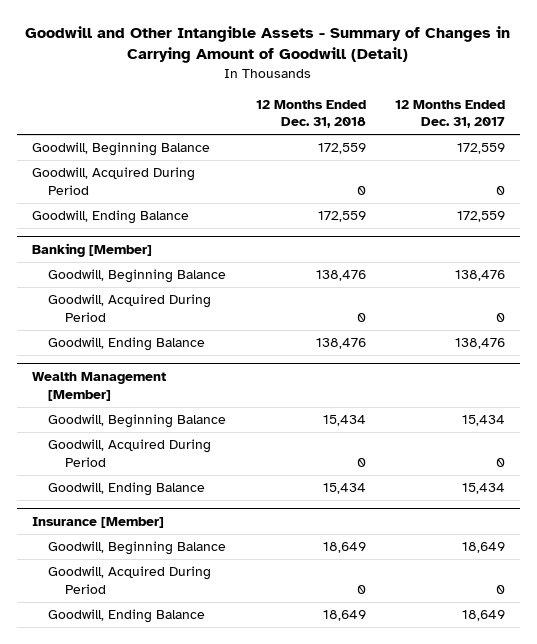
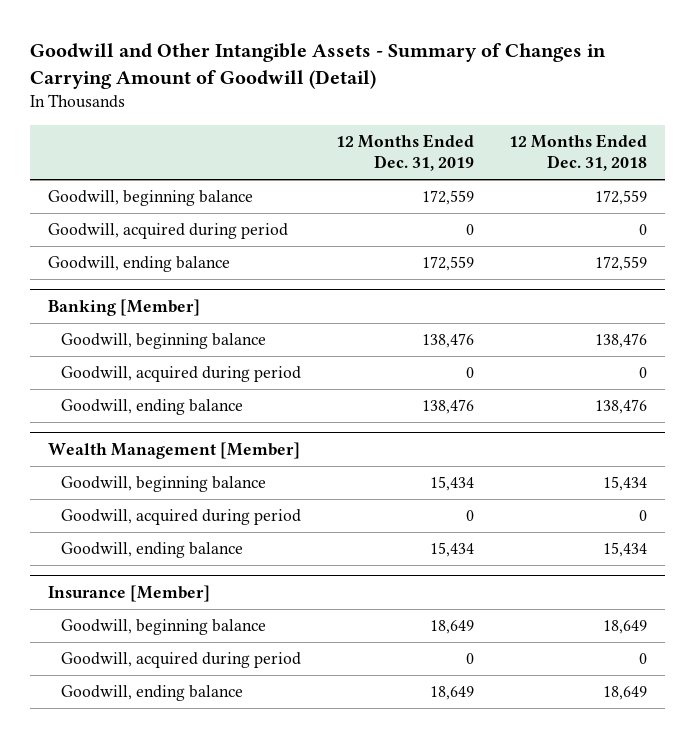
[395,99,506,129] 12 Months Ended Dec. 31, 2017 -> none
none -> [336,133,475,172] 12 Months Ended Dec. 31, 2019
[31,142,210,157] Goodwill, Beginning Balance -> [47,190,253,207] Goodwill, beginning balance
[31,167,195,195] Goodwill, Acquired During Period -> [47,223,288,240] Goodwill, acquired during period
[31,210,189,225] Goodwill, Ending Balance -> [47,256,230,273] Goodwill, ending balance
[48,269,227,284] Goodwill, Beginning Balance -> [61,333,267,350] Goodwill, beginning balance
[48,294,212,322] Goodwill, Acquired During Period -> [61,366,302,383] Goodwill, acquired during period
[48,337,206,352] Goodwill, Ending Balance -> [61,399,244,416] Goodwill, ending balance
[48,414,227,429] Goodwill, Beginning Balance -> [61,476,267,493] Goodwill, beginning balance
[48,439,212,467] Goodwill, Acquired During Period -> [61,509,302,526] Goodwill, acquired during period
[48,482,206,497] Goodwill, Ending Balance -> [61,542,244,559] Goodwill, ending balance
[48,541,227,556] Goodwill, Beginning Balance -> [61,619,267,636] Goodwill, beginning balance
[48,566,212,594] Goodwill, Acquired During Period -> [61,652,302,669] Goodwill, acquired during period
[48,609,206,624] Goodwill, Ending Balance -> [61,685,244,702] Goodwill, ending balance

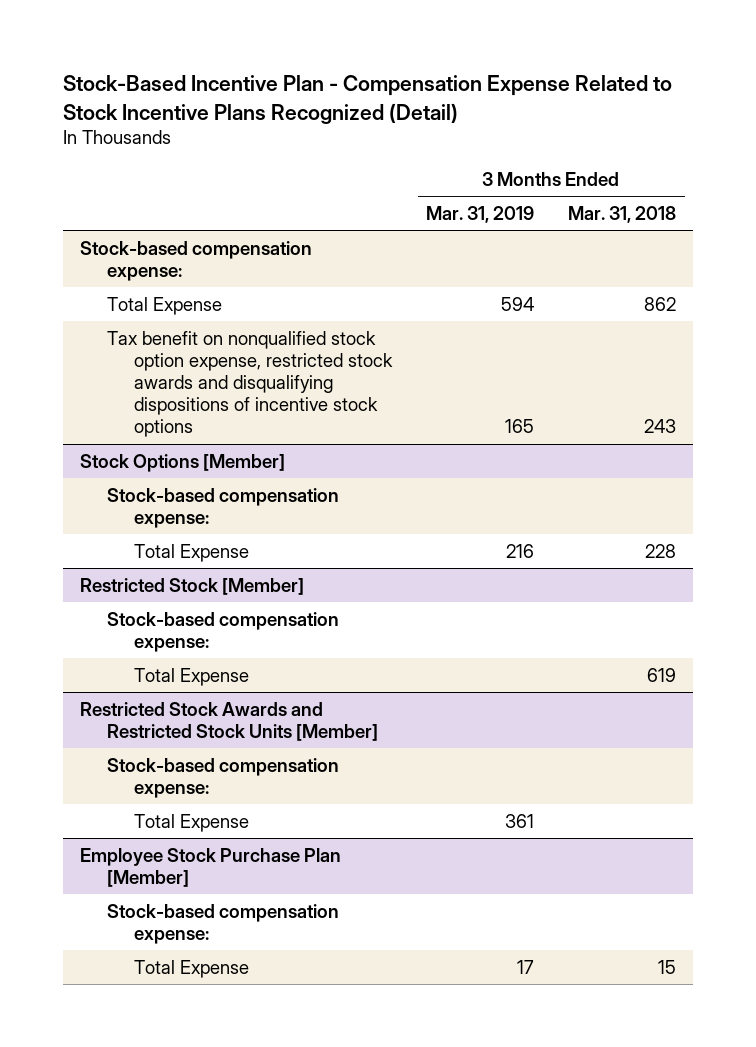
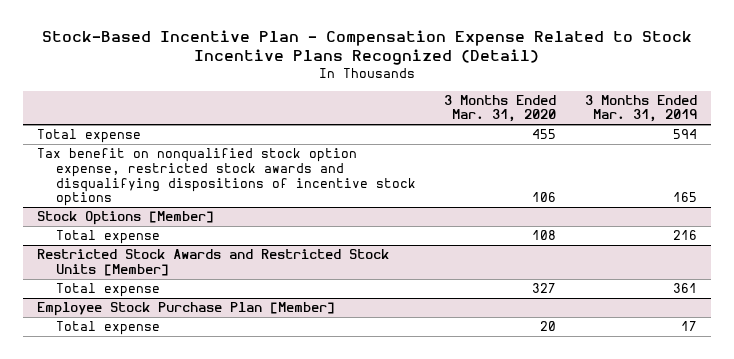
[568,205,677,223] Mar. 31, 2018 -> none
none -> [444,94,557,123] 3 Months Ended Mar. 31, 2020
[79,240,312,281] Stock-based compensation expense: -> none
[107,296,223,315] Total Expense -> [37,129,142,144] Total expense
[107,487,340,528] Stock-based compensation expense: -> none
[79,577,304,595] Restricted Stock [Member] -> none
[107,611,340,652] Stock-based compensation expense: -> none
[134,667,250,686] Total Expense -> none
[134,543,250,562] Total Expense -> [55,230,160,245] Total expense
[107,757,340,798] Stock-based compensation expense: -> none
[134,813,250,832] Total Expense -> [55,283,160,298] Total expense
[107,903,340,944] Stock-based compensation expense: -> none
[134,959,250,978] Total Expense -> [55,321,160,336] Total expense

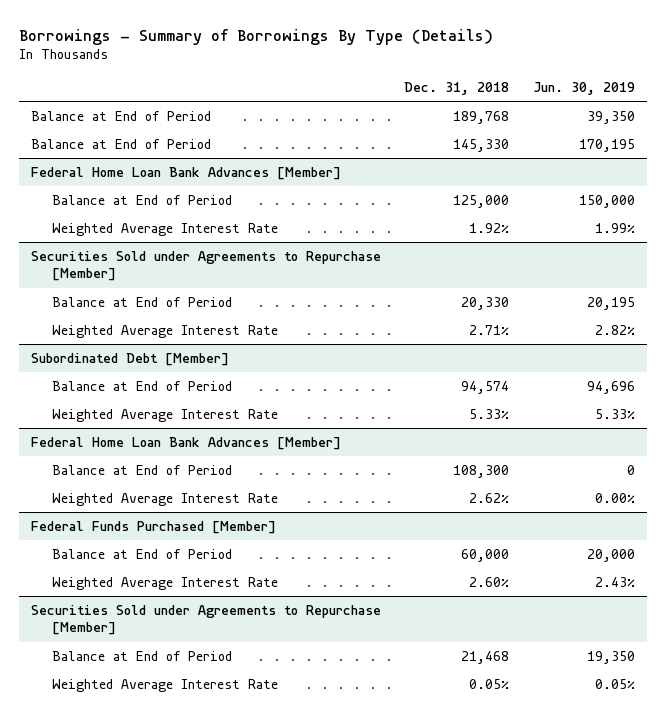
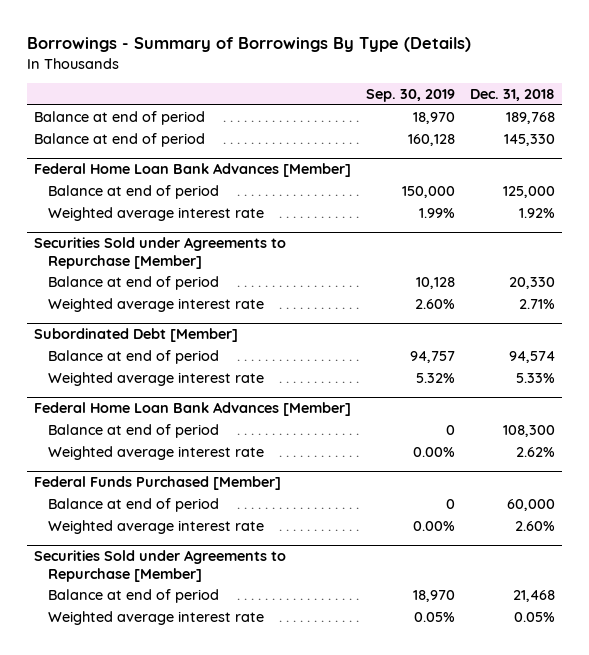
[532,82,635,96] Jun. 30, 2019 -> none
none -> [366,89,456,103] Sep. 30, 2019
[30,110,211,121] Balance at End of Period -> [34,110,206,125] Balance at end of period
[30,138,211,149] Balance at End of Period -> [34,132,206,147] Balance at end of period
[51,194,232,205] Balance at End of Period -> [48,184,220,199] Balance at end of period
[51,222,278,236] Weighted Average Interest Rate -> [48,206,265,221] Weighted average interest rate
[51,296,232,307] Balance at End of Period -> [48,275,220,290] Balance at end of period
[51,324,278,338] Weighted Average Interest Rate -> [48,297,265,312] Weighted average interest rate
[51,380,232,391] Balance at End of Period -> [48,349,220,364] Balance at end of period
[51,408,278,422] Weighted Average Interest Rate -> [48,371,265,386] Weighted average interest rate
[51,464,232,475] Balance at End of Period -> [48,423,220,438] Balance at end of period
[51,492,278,506] Weighted Average Interest Rate -> [48,445,265,460] Weighted average interest rate
[51,548,232,559] Balance at End of Period -> [48,497,220,512] Balance at end of period
[51,576,278,590] Weighted Average Interest Rate -> [48,519,265,534] Weighted average interest rate
[51,650,232,661] Balance at End of Period -> [48,588,220,603] Balance at end of period
[51,678,278,692] Weighted Average Interest Rate -> [48,610,265,625] Weighted average interest rate

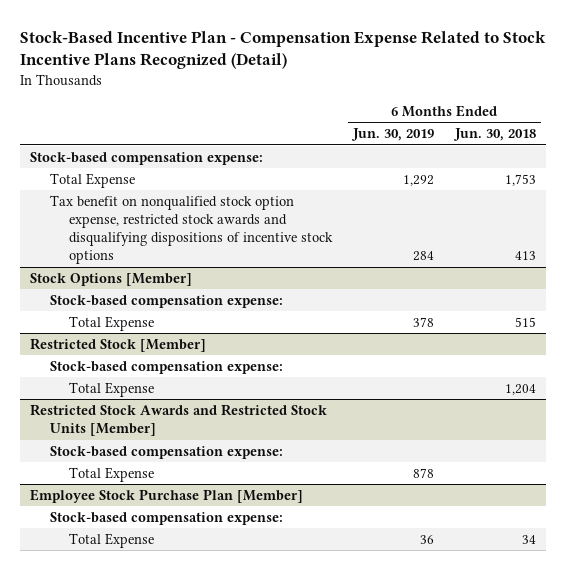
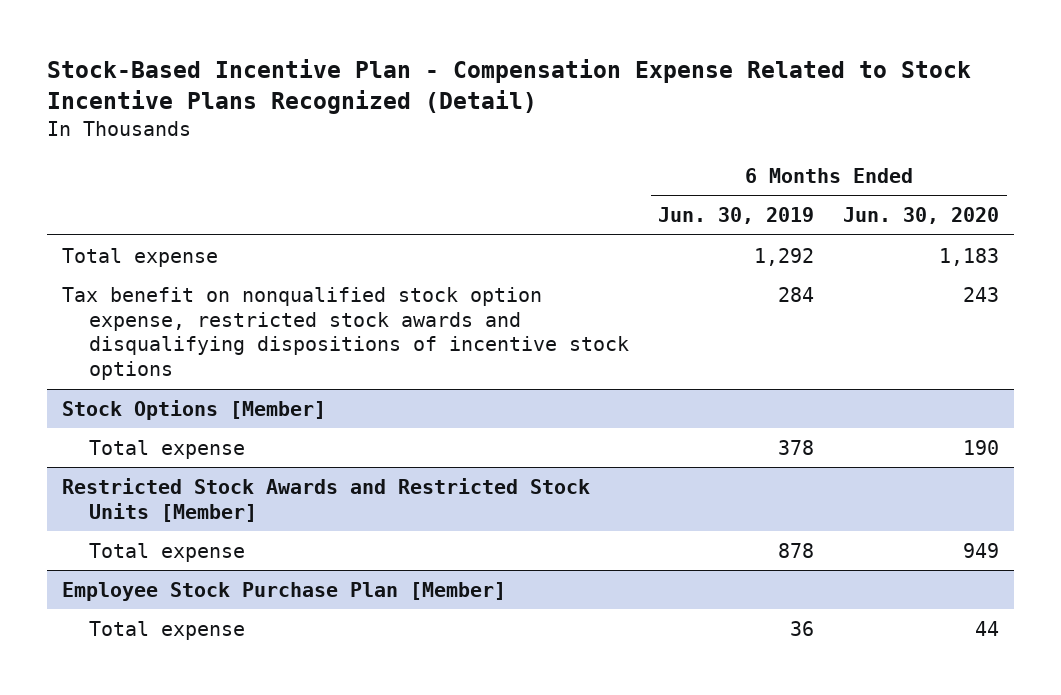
[452,128,536,142] Jun. 30, 2018 -> none
none -> [843,207,1000,225] Jun. 30, 2020
[30,152,264,166] Stock-based compensation expense: -> none
[49,173,135,189] Total Expense -> [61,247,218,267] Total expense
[49,295,283,309] Stock-based compensation expense: -> none
[30,338,207,353] Restricted Stock [Member] -> none
[49,361,283,375] Stock-based compensation expense: -> none
[68,382,154,398] Total Expense -> none
[68,316,154,332] Total Expense -> [88,439,245,459] Total expense
[49,446,283,460] Stock-based compensation expense: -> none
[68,467,154,483] Total Expense -> [88,542,245,562] Total expense
[49,512,283,526] Stock-based compensation expense: -> none
[68,533,154,549] Total Expense -> [88,620,245,640] Total expense

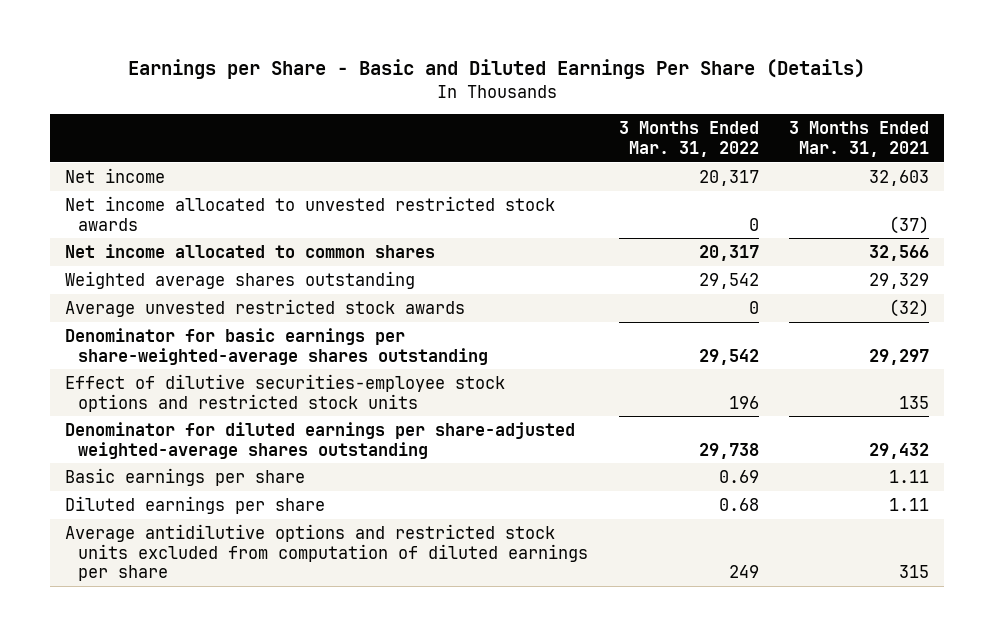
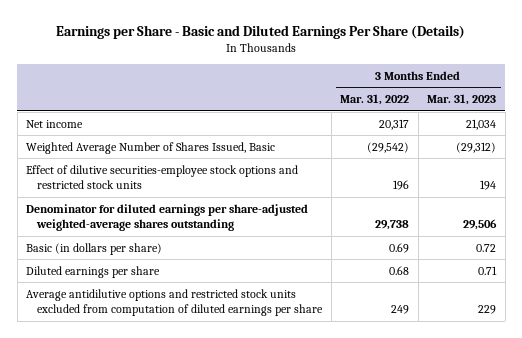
[788,121,929,157] 3 Months Ended Mar. 31, 2021 -> none
none -> [427,94,497,106] Mar. 31, 2023
[64,195,555,231] Net income allocated to unvested restricted stock awards -> none
[64,243,435,258] Net income allocated to common shares -> none
[64,298,465,317] Average unvested restricted stock awards -> none
[64,327,489,365] Denominator for basic earnings per share-weighted-average shares outstanding -> none
[64,270,415,289] Weighted average shares outstanding -> [26,141,276,154] Weighted Average Number of Shares Issued, Basic
[698,272,759,289] 29,542 -> [367,141,410,153] (29,542)
[64,467,305,486] Basic earnings per share -> [26,242,163,255] Basic (in dollars per share)

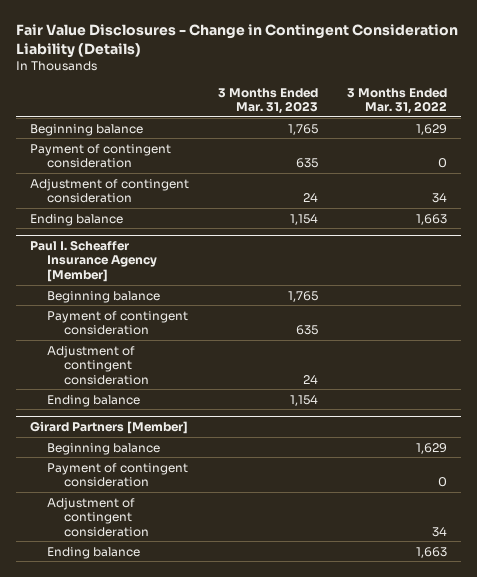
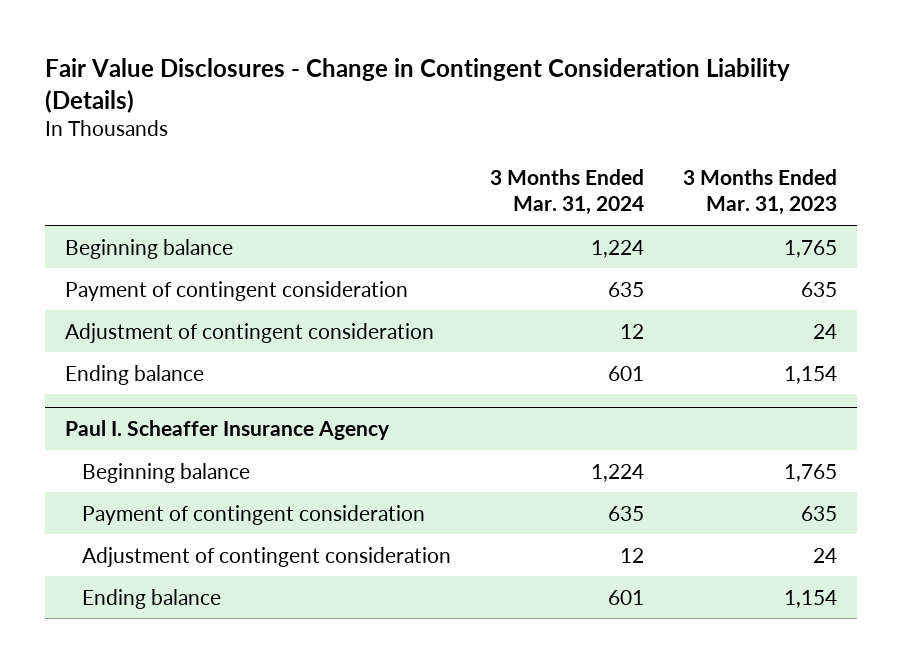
[346,87,447,115] 3 Months Ended Mar. 31, 2022 -> none
none -> [490,169,645,216] 3 Months Ended Mar. 31, 2024
[30,239,158,282] Paul I. Scheaffer Insurance Agency [Member] -> [64,419,390,440] Paul I. Scheaffer Insurance Agency
[30,420,189,434] Girard Partners [Member] -> none
[47,442,161,455] Beginning balance -> none
[47,462,189,488] Payment of contingent consideration -> none
[47,497,149,537] Adjustment of contingent consideration -> none
[47,546,141,559] Ending balance -> none

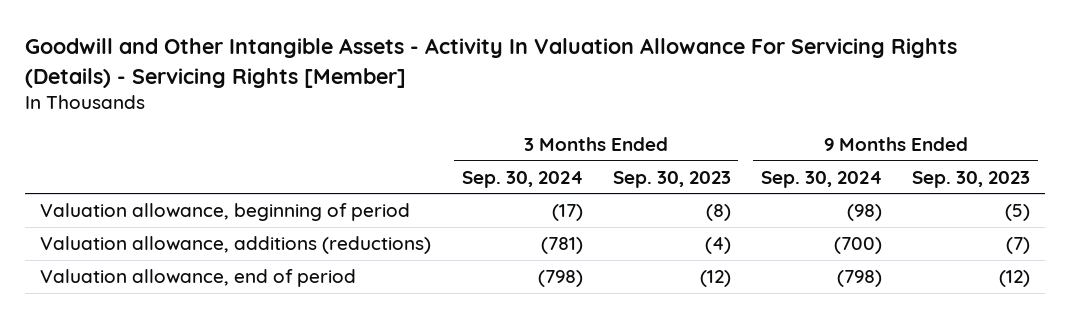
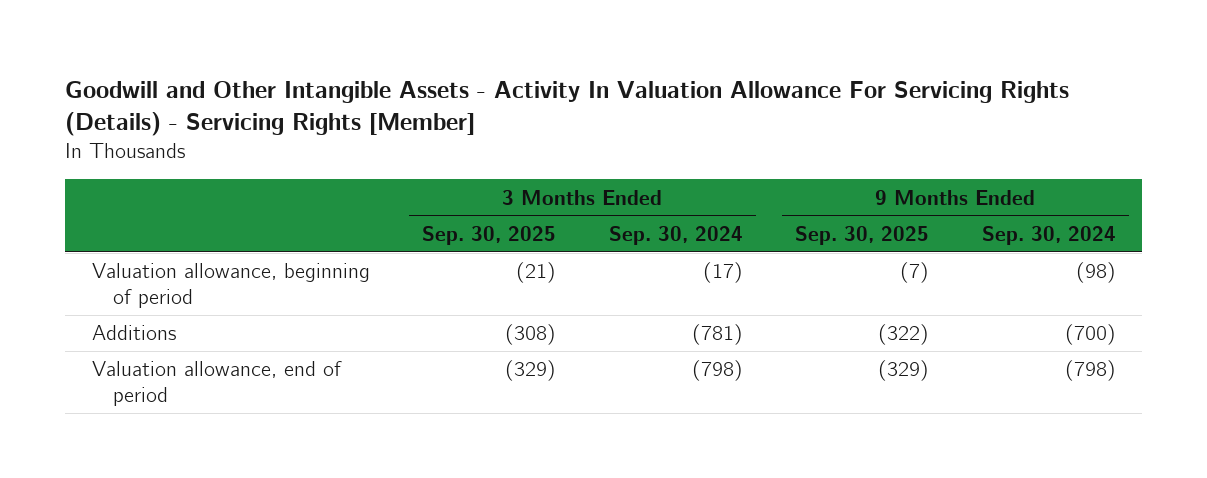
[612,170,731,188] Sep. 30, 2023 -> none
[912,170,1031,188] Sep. 30, 2023 -> none
none -> [422,226,557,246] Sep. 30, 2025
none -> [795,226,930,246] Sep. 30, 2025
[40,236,432,255] Valuation allowance, additions (reductions) -> [91,325,176,341] Additions

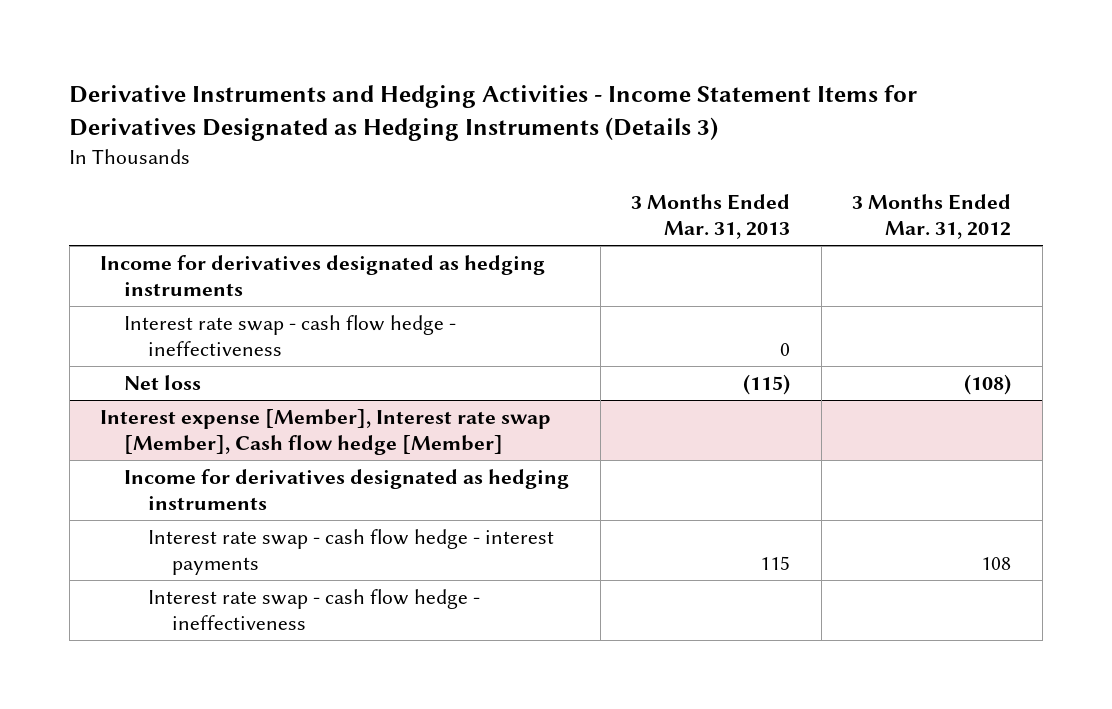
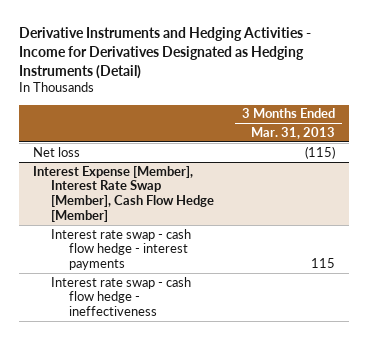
[69,85,918,142] Derivative Instruments and Hedging Activities - Income Statement Items for Derivatives Designated as Hedging Instruments (Details 3) -> [18,26,311,79] Derivative Instruments and Hedging Activities - Income for Derivatives Designated as Hedging Instruments (Detail)
[852,194,1012,240] 3 Months Ended Mar. 31, 2012 -> none
[100,254,546,297] Income for derivatives designated as hedging instruments -> none
[124,314,457,357] Interest rate swap - cash flow hedge - ineffectiveness -> none
[124,468,570,511] Income for derivatives designated as hedging instruments -> none
[100,408,552,456] Interest expense [Member], Interest rate swap [Member], Cash flow hedge [Member] -> [32,165,214,222] Interest Expense [Member], Interest Rate Swap [Member], Cash Flow Hedge [Member]

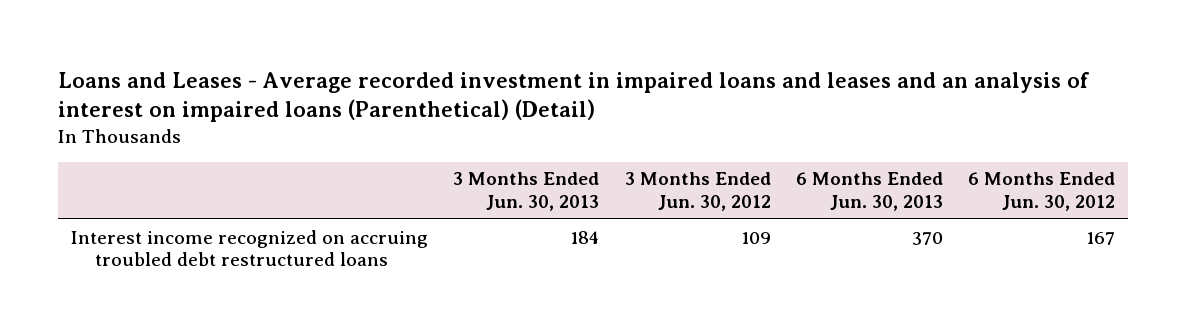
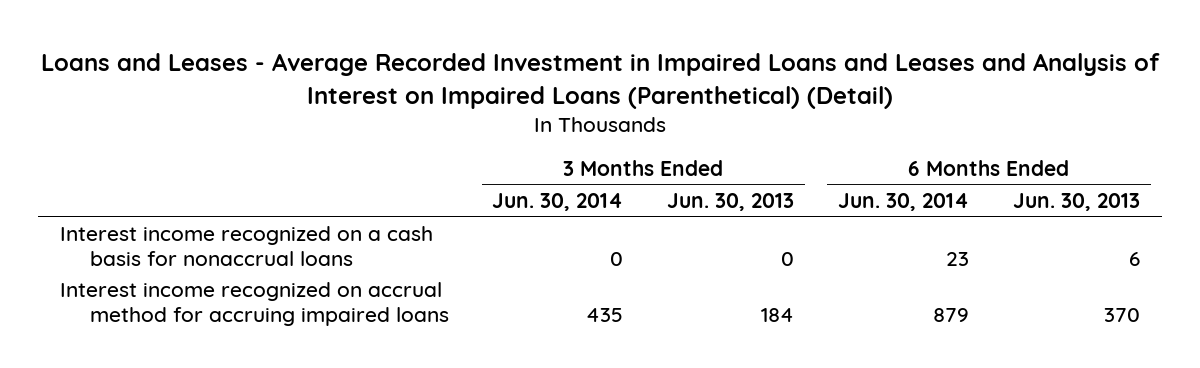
[58,71,1090,123] Loans and Leases - Average recorded investment in impaired loans and leases and an analysis of interest on impaired loans (Parenthetical) (Detail) -> [41,53,1161,109] Loans and Leases - Average Recorded Investment in Impaired Loans and Leases and Analysis of Interest on Impaired Loans (Parenthetical) (Detail)
[624,172,771,211] 3 Months Ended Jun. 30, 2012 -> none
[968,172,1116,211] 6 Months Ended Jun. 30, 2012 -> none
none -> [492,193,624,212] Jun. 30, 2014
none -> [838,193,970,212] Jun. 30, 2014
none -> [60,226,434,266] Interest income recognized on a cash basis for nonaccrual loans
[70,229,428,267] Interest income recognized on accruing troubled debt restructured loans -> [60,282,449,326] Interest income recognized on accrual method for accruing impaired loans

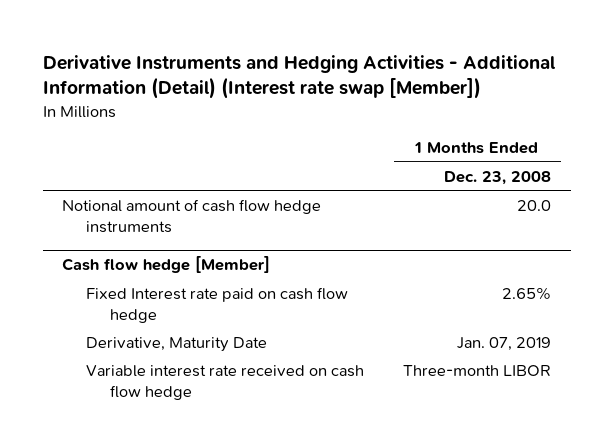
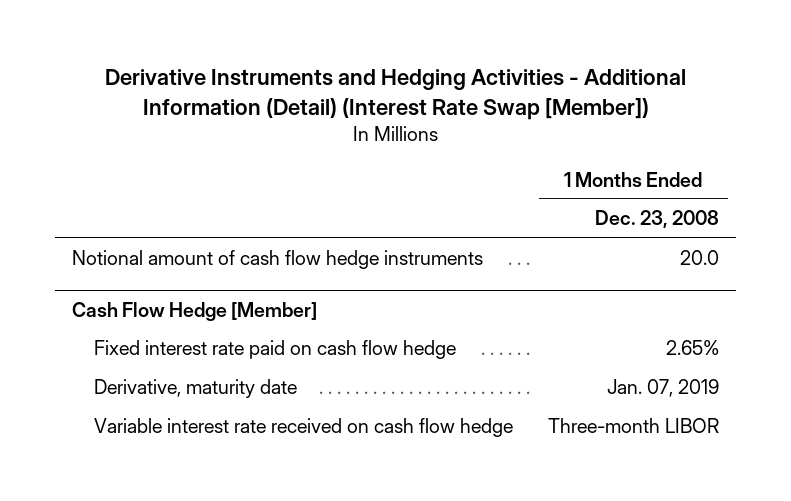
[42,54,556,100] Derivative Instruments and Hedging Activities - Additional Information (Detail) (Interest rate swap [Member]) -> [104,68,686,120] Derivative Instruments and Hedging Activities - Additional Information (Detail) (Interest Rate Swap [Member])
[62,256,271,274] Cash flow hedge [Member] -> [72,301,318,321] Cash Flow Hedge [Member]
[86,286,349,323] Fixed Interest rate paid on cash flow hedge -> [93,340,456,360] Fixed interest rate paid on cash flow hedge
[86,336,268,352] Derivative, Maturity Date -> [93,379,297,399] Derivative, maturity date

